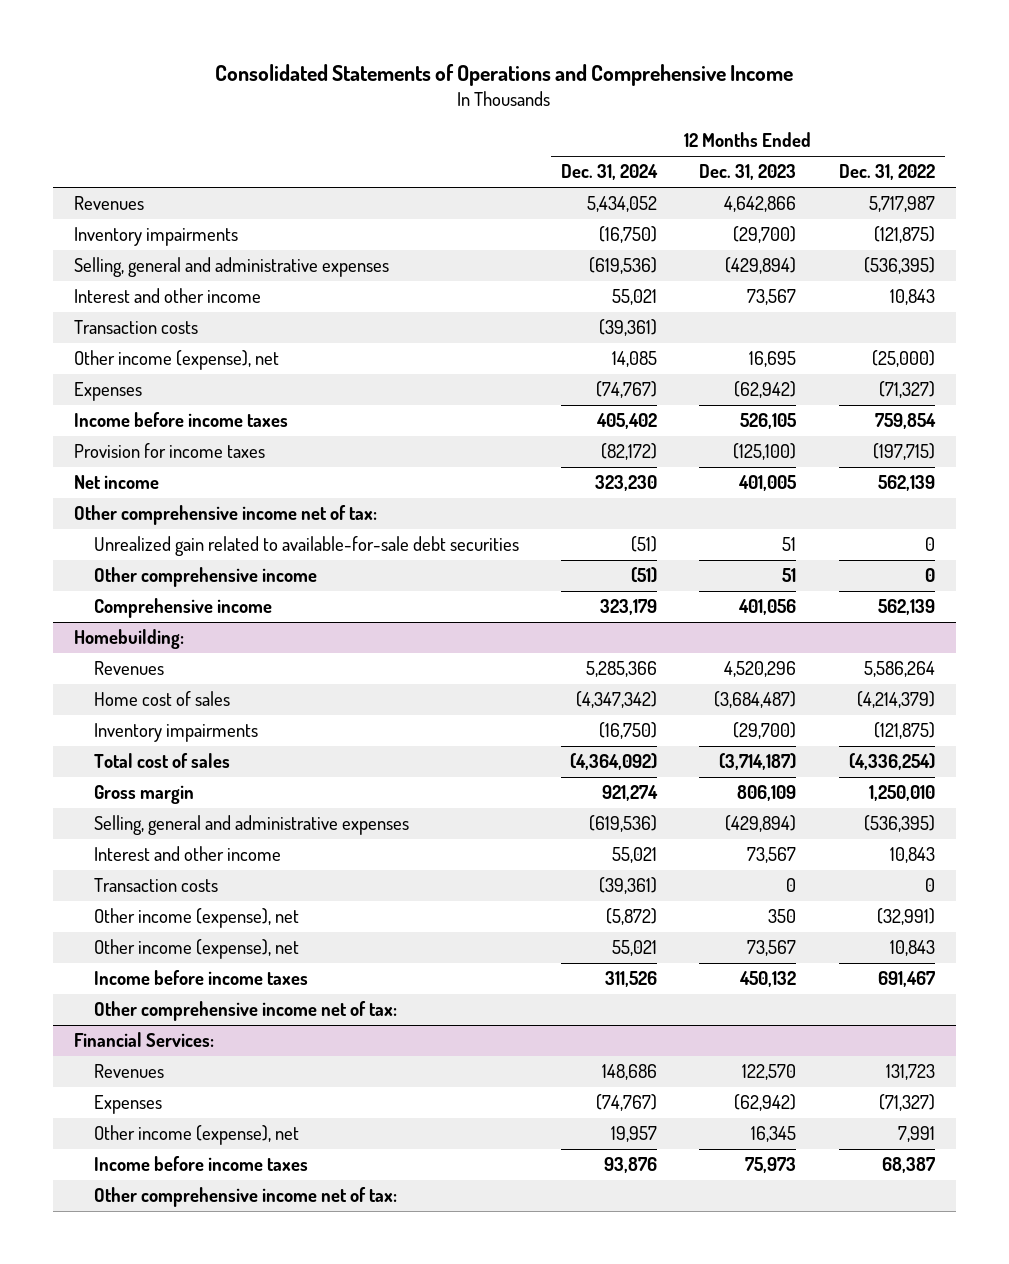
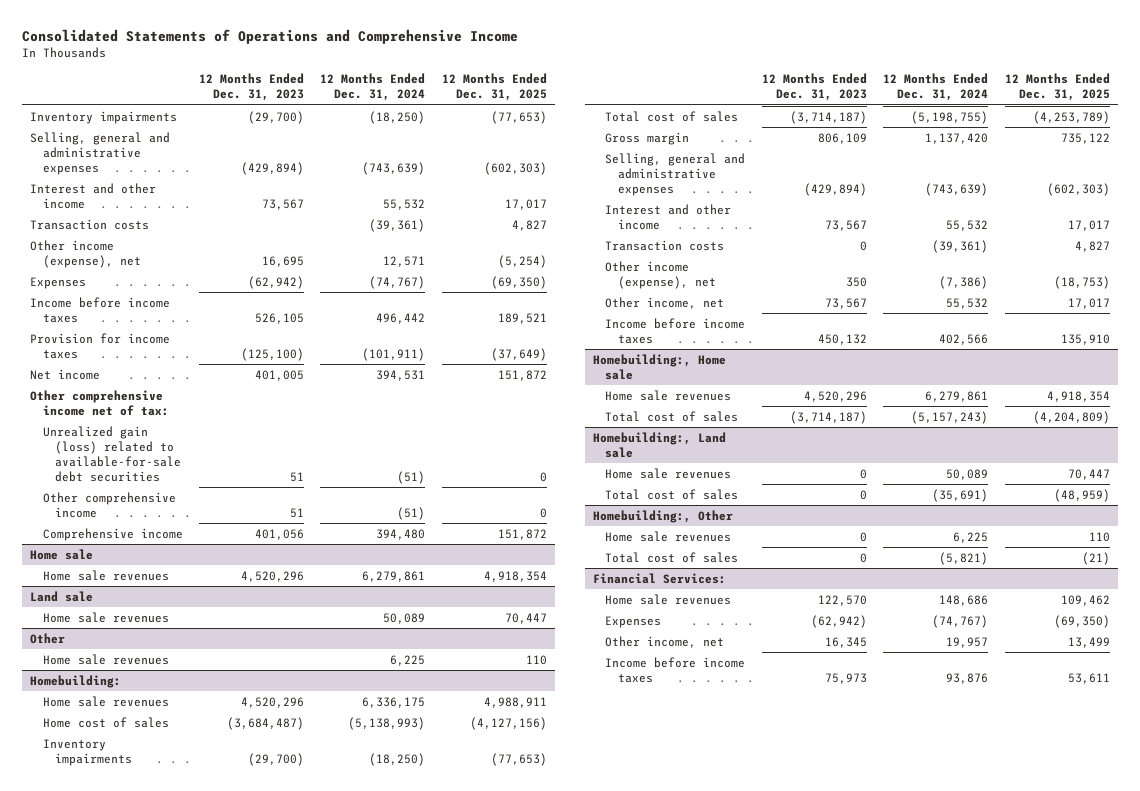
[838,164,935,181] Dec. 31, 2022 -> none
none -> [441,73,547,102] 12 Months Ended Dec. 31, 2025
[73,196,144,211] Revenues -> none
[599,226,658,244] (16,750) -> [369,110,426,124] (18,250)
[589,257,658,275] (619,536) -> [362,161,426,175] (743,639)
[612,289,658,306] 55,021 -> [383,198,426,210] 55,532
[612,351,658,368] 14,085 -> [383,255,426,267] 12,571
[596,413,658,430] 405,402 -> [376,312,426,324] 496,442
[601,443,658,461] (82,172) -> [362,347,426,361] (101,911)
[595,475,658,492] 323,230 -> [376,369,426,381] 394,531
[93,536,519,557] Unrealized gain related to available-for-sale debt securities -> [42,425,181,482] Unrealized gain (loss) related to available-for-sale debt securities
[600,599,658,616] 323,179 -> [376,528,426,540] 394,480
none -> [30,548,94,560] Home sale
none -> [42,569,169,581] Home sale revenues
none -> [30,590,94,602] Land sale
none -> [42,611,169,623] Home sale revenues
none -> [30,632,66,644] Other
none -> [42,653,169,665] Home sale revenues
[93,661,164,676] Revenues -> [42,695,169,707] Home sale revenues
[586,661,658,678] 5,285,366 -> [362,696,426,708] 6,336,175
[576,691,658,709] (4,347,342) -> [348,716,426,730] (5,138,993)
[599,722,658,740] (16,750) -> [369,752,426,766] (18,250)
[570,753,658,771] (4,364,092) -> [911,110,989,124] (5,198,755)
[602,785,659,802] 921,274 -> [925,132,989,144] 1,137,420
[589,815,658,833] (619,536) -> [925,182,989,196] (743,639)
[612,847,658,864] 55,021 -> [946,219,989,231] 55,532
[93,1001,397,1022] Other comprehensive income net of tax: -> none
[606,908,658,926] (5,872) -> [939,275,989,289] (7,386)
[93,939,299,960] Other income (expense), net -> [605,296,725,309] Other income, net
[612,940,658,957] 55,021 -> [946,297,989,309] 55,532
[605,971,658,988] 311,526 -> [939,333,989,345] 402,566
none -> [593,353,727,380] Homebuilding:, Home sale
none -> [605,389,732,401] Home sale revenues
none -> [605,410,739,422] Total cost of sales
none -> [593,431,727,458] Homebuilding:, Land sale
none -> [605,467,732,479] Home sale revenues
none -> [605,488,739,500] Total cost of sales
none -> [593,509,734,523] Homebuilding:, Other
none -> [605,530,732,542] Home sale revenues
none -> [605,551,739,563] Total cost of sales
[93,1064,164,1079] Revenues -> [605,593,732,605] Home sale revenues
[93,1125,299,1146] Other income (expense), net -> [605,635,725,648] Other income, net
[93,1187,397,1208] Other comprehensive income net of tax: -> none

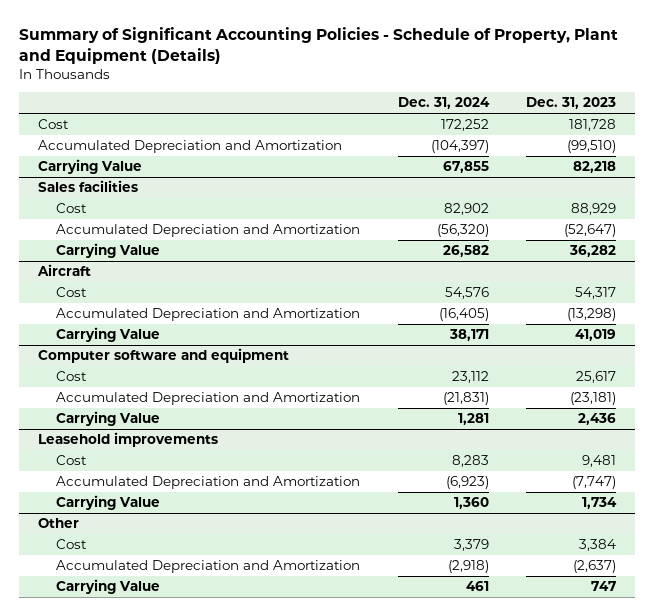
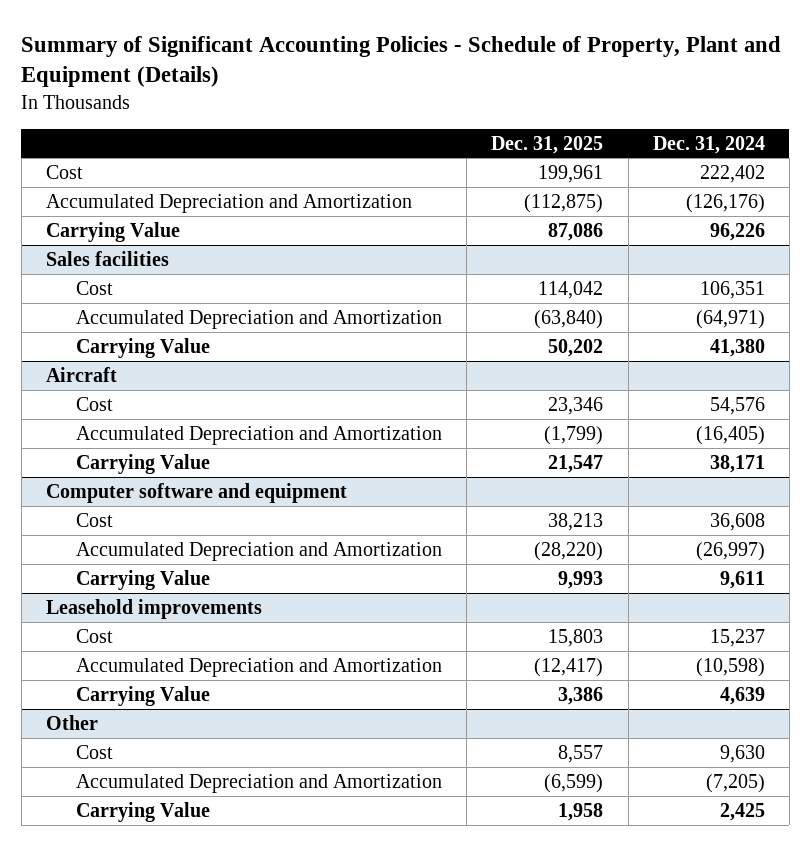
[526,97,617,110] Dec. 31, 2023 -> none
none -> [491,135,604,154] Dec. 31, 2025
[440,119,489,132] 172,252 -> [699,164,765,183] 222,402
[430,140,489,154] (104,397) -> [685,193,765,213] (126,176)
[442,161,489,174] 67,855 -> [709,222,765,241] 96,226
[443,203,489,216] 82,902 -> [699,280,765,299] 106,351
[436,224,489,238] (56,320) -> [695,309,765,329] (64,971)
[442,245,489,258] 26,582 -> [709,338,765,357] 41,380
[451,371,489,384] 23,112 -> [709,512,765,531] 36,608
[442,392,489,406] (21,831) -> [695,541,765,561] (26,997)
[457,413,489,426] 1,281 -> [719,570,765,589] 9,611
[451,455,489,468] 8,283 -> [709,628,765,647] 15,237
[445,476,489,490] (6,923) -> [695,657,765,677] (10,598)
[453,497,489,510] 1,360 -> [719,686,765,705] 4,639
[453,539,489,552] 3,379 -> [719,744,765,763] 9,630
[447,560,489,574] (2,918) -> [705,773,765,793] (7,205)
[465,581,489,592] 461 -> [719,802,765,821] 2,425

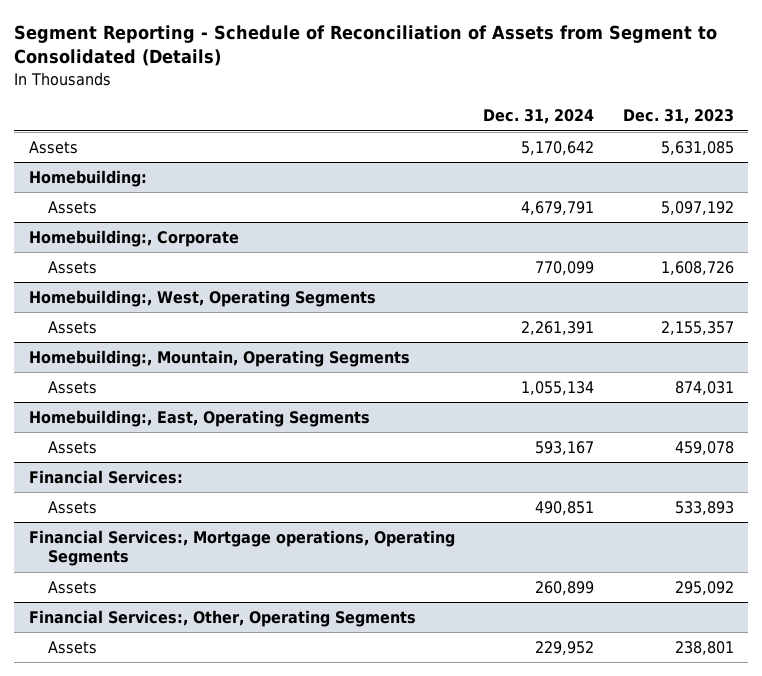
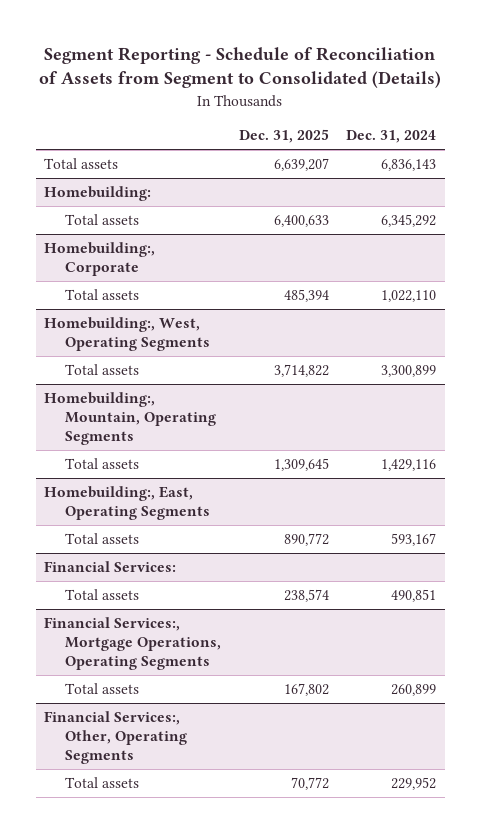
[622,109,734,125] Dec. 31, 2023 -> none
none -> [238,129,329,144] Dec. 31, 2025
[28,140,78,154] Assets -> [44,158,119,170] Total assets
[521,140,595,155] 5,170,642 -> [380,159,436,172] 6,836,143
[47,200,97,214] Assets -> [65,214,140,226] Total assets
[521,200,595,215] 4,679,791 -> [380,214,436,228] 6,345,292
[47,260,97,274] Assets -> [65,289,140,301] Total assets
[535,260,595,275] 770,099 -> [380,290,436,303] 1,022,110
[47,320,97,334] Assets -> [65,364,140,376] Total assets
[521,320,595,335] 2,261,391 -> [380,365,436,378] 3,300,899
[47,380,97,394] Assets -> [65,458,140,470] Total assets
[521,380,595,395] 1,055,134 -> [380,459,436,472] 1,429,116
[47,440,97,454] Assets -> [65,533,140,545] Total assets
[47,500,97,514] Assets -> [65,589,140,601] Total assets
[28,529,455,567] Financial Services:, Mortgage operations, Operating Segments -> [44,617,222,671] Financial Services:, Mortgage Operations, Operating Segments
[47,580,97,594] Assets -> [65,683,140,695] Total assets
[47,640,97,654] Assets -> [65,777,140,789] Total assets

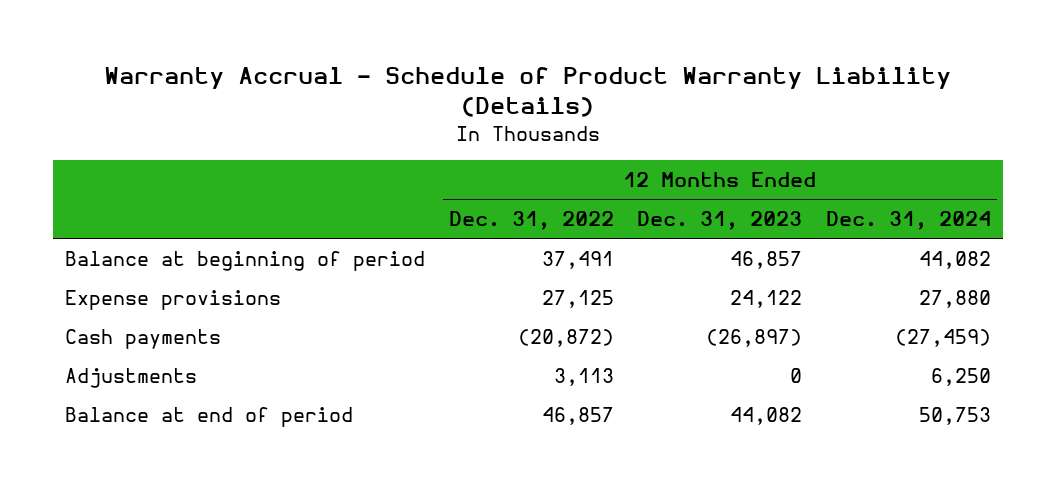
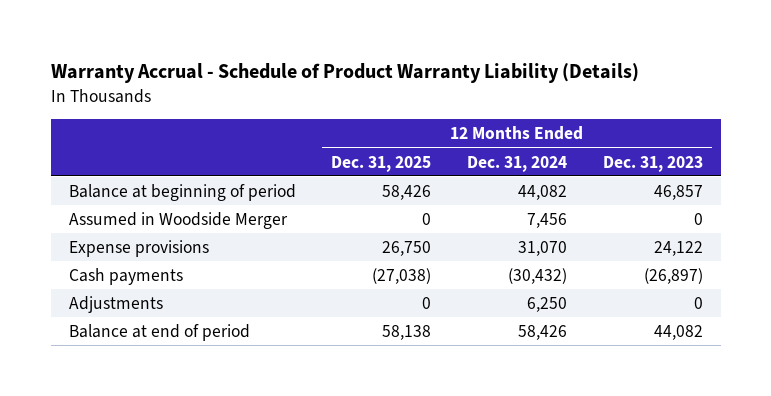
[448,211,614,231] Dec. 31, 2022 -> none
none -> [331,155,432,172] Dec. 31, 2025
none -> [68,211,288,229] Assumed in Woodside Merger
[919,289,992,308] 27,880 -> [517,240,567,256] 31,070
[895,328,992,347] (27,459) -> [507,267,567,284] (30,432)
[919,406,992,425] 50,753 -> [517,324,567,340] 58,426

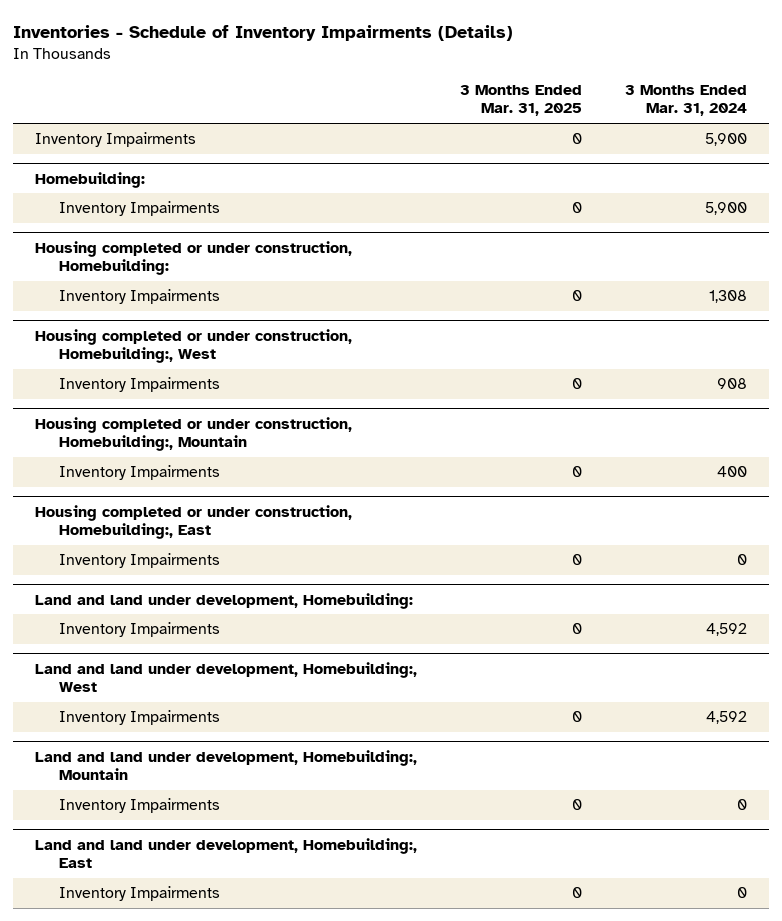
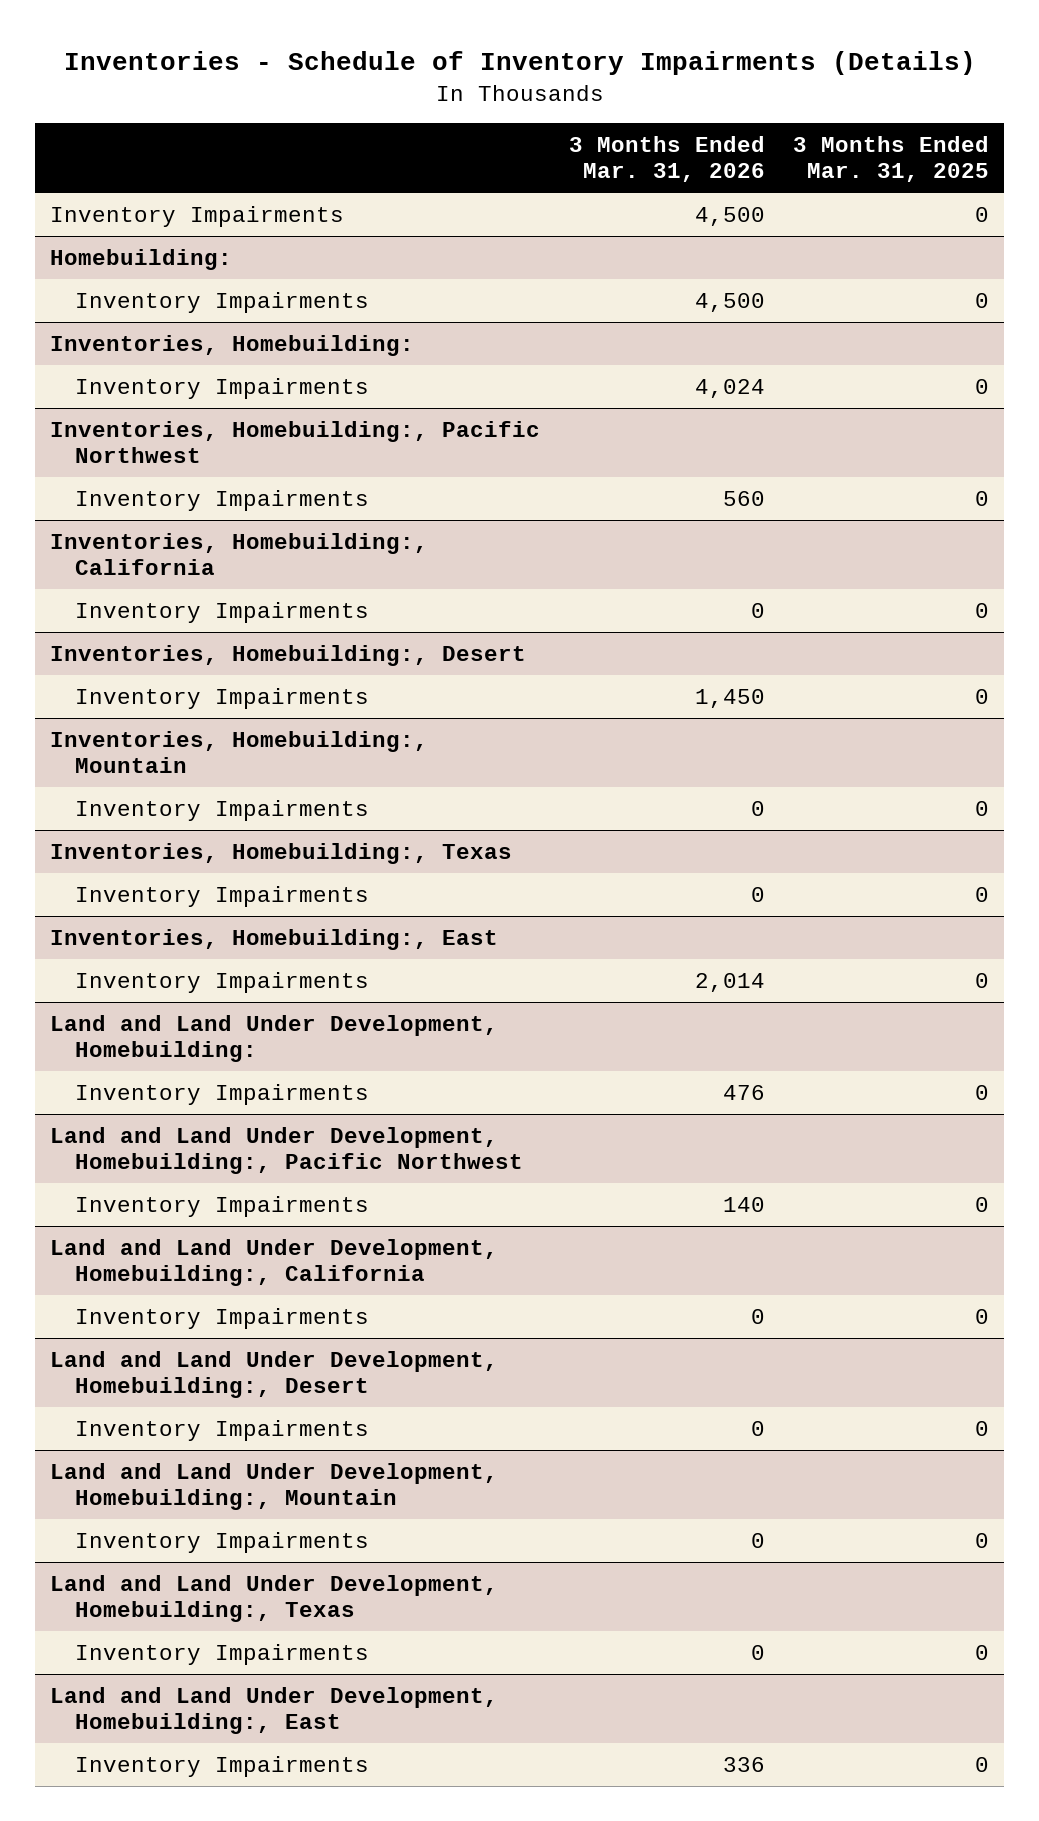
[625,84,748,117] 3 Months Ended Mar. 31, 2024 -> none
none -> [568,135,765,183] 3 Months Ended Mar. 31, 2026
[34,240,352,276] Housing completed or under construction, Homebuilding: -> none
none -> [49,334,414,356] Inventories, Homebuilding:
[34,328,352,364] Housing completed or under construction, Homebuilding:, West -> none
none -> [49,420,540,463] Inventories, Homebuilding:, Pacific Northwest
[34,416,352,452] Housing completed or under construction, Homebuilding:, Mountain -> none
none -> [49,532,428,575] Inventories, Homebuilding:, California
[34,504,352,540] Housing completed or under construction, Homebuilding:, East -> none
none -> [49,644,526,666] Inventories, Homebuilding:, Desert
[34,592,413,609] Land and land under development, Homebuilding: -> none
none -> [49,730,428,773] Inventories, Homebuilding:, Mountain
[34,661,417,693] Land and land under development, Homebuilding:, West -> none
none -> [49,842,512,864] Inventories, Homebuilding:, Texas
[34,749,417,781] Land and land under development, Homebuilding:, Mountain -> none
none -> [49,928,498,950] Inventories, Homebuilding:, East
[34,837,417,869] Land and land under development, Homebuilding:, East -> [49,1014,498,1062] Land and Land Under Development, Homebuilding:
none -> [49,1126,523,1174] Land and Land Under Development, Homebuilding:, Pacific Northwest
none -> [74,1195,369,1217] Inventory Impairments
none -> [49,1238,498,1286] Land and Land Under Development, Homebuilding:, California
none -> [74,1307,369,1329] Inventory Impairments
none -> [49,1350,498,1398] Land and Land Under Development, Homebuilding:, Desert
none -> [74,1419,369,1441] Inventory Impairments
none -> [49,1462,498,1510] Land and Land Under Development, Homebuilding:, Mountain
none -> [74,1531,369,1553] Inventory Impairments
none -> [49,1574,498,1622] Land and Land Under Development, Homebuilding:, Texas
none -> [74,1643,369,1665] Inventory Impairments
none -> [49,1686,498,1734] Land and Land Under Development, Homebuilding:, East
none -> [74,1755,369,1777] Inventory Impairments

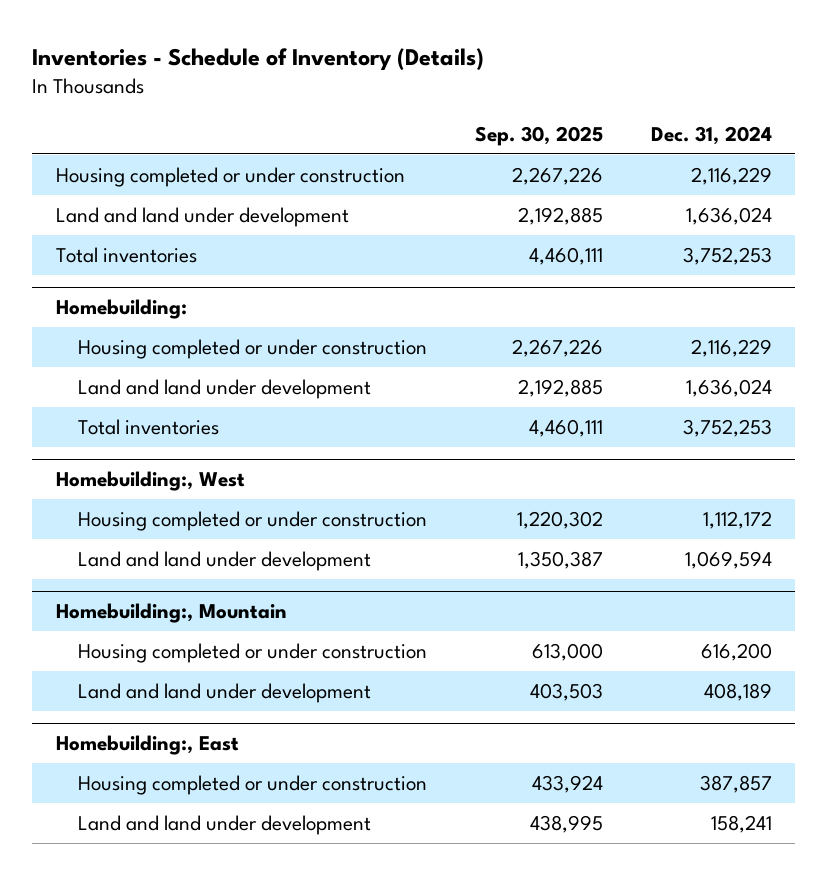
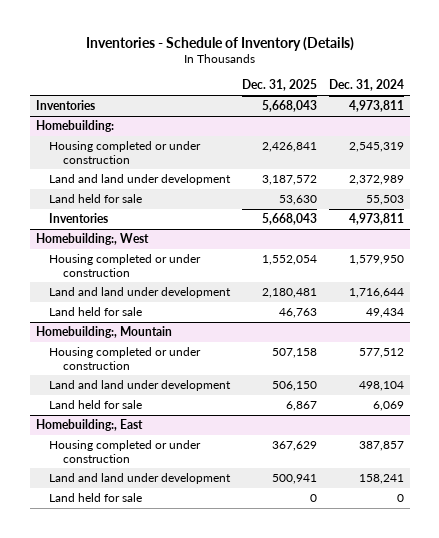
[474,125,603,146] Sep. 30, 2025 -> none
none -> [241,79,317,92] Dec. 31, 2025
[55,166,405,187] Housing completed or under construction -> none
[55,206,349,227] Land and land under development -> none
[55,246,197,263] Total inventories -> [35,100,95,111] Inventories
[682,246,772,265] 3,752,253 -> [348,100,404,113] 4,973,811
[690,338,772,357] 2,116,229 -> [348,142,404,153] 2,545,319
[685,378,772,397] 1,636,024 -> [348,175,404,186] 2,372,989
none -> [49,194,143,204] Land held for sale
[78,418,220,435] Total inventories -> [49,213,109,224] Inventories
[682,418,772,437] 3,752,253 -> [348,213,404,226] 4,973,811
[702,510,772,529] 1,112,172 -> [348,255,404,266] 1,579,950
[684,550,772,569] 1,069,594 -> [348,288,404,299] 1,716,644
none -> [49,307,143,317] Land held for sale
[700,642,772,661] 616,200 -> [358,348,404,359] 577,512
[703,682,772,701] 408,189 -> [358,381,404,392] 498,104
none -> [49,400,143,410] Land held for sale
none -> [49,493,143,503] Land held for sale

